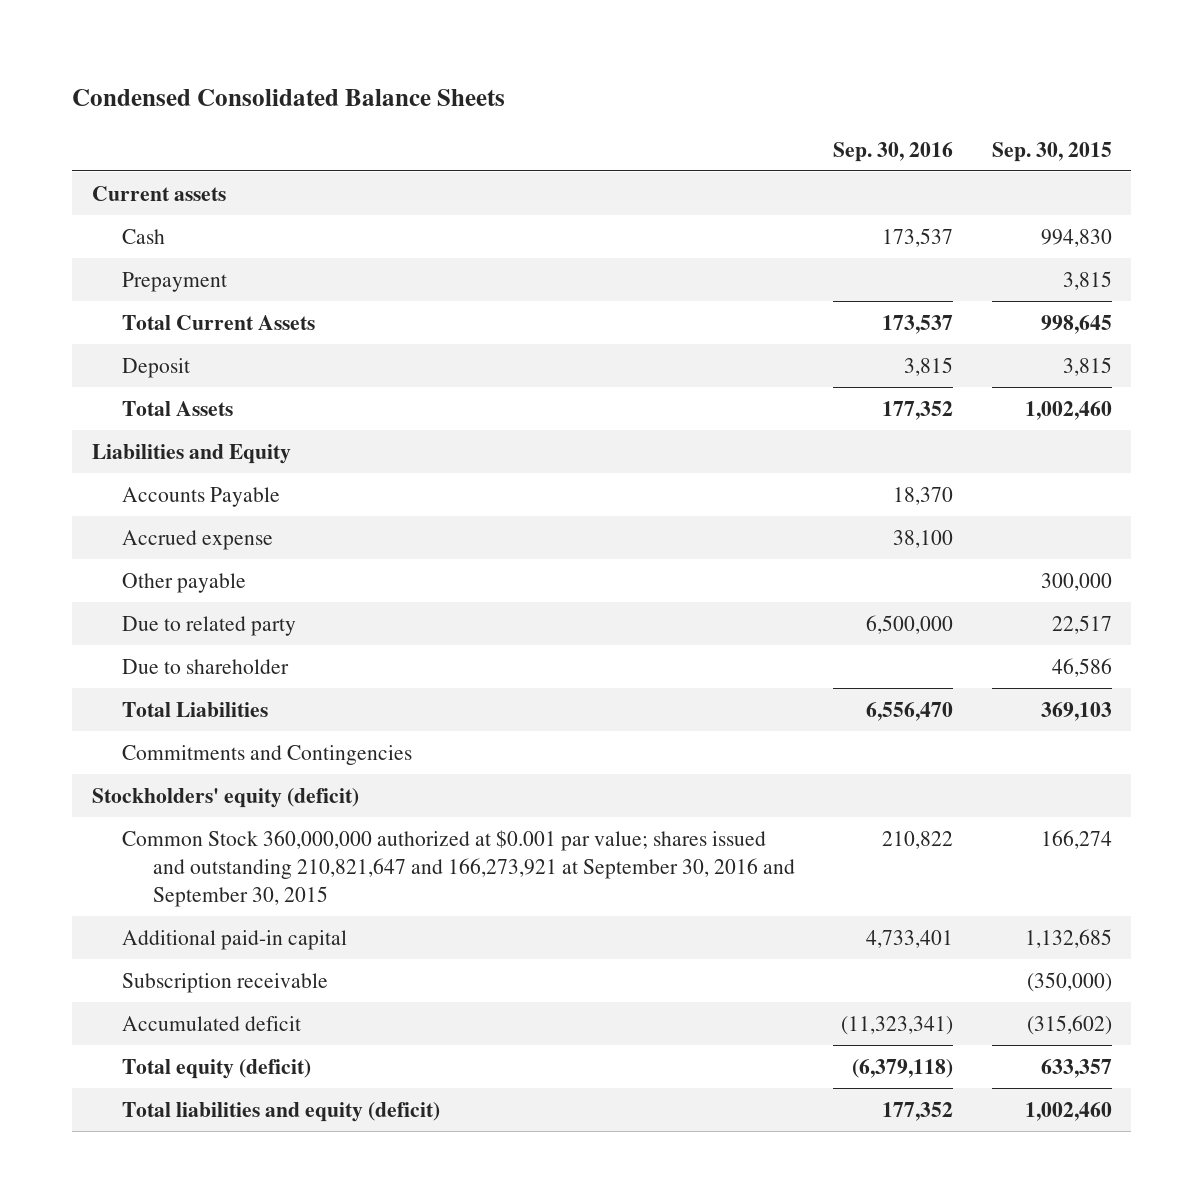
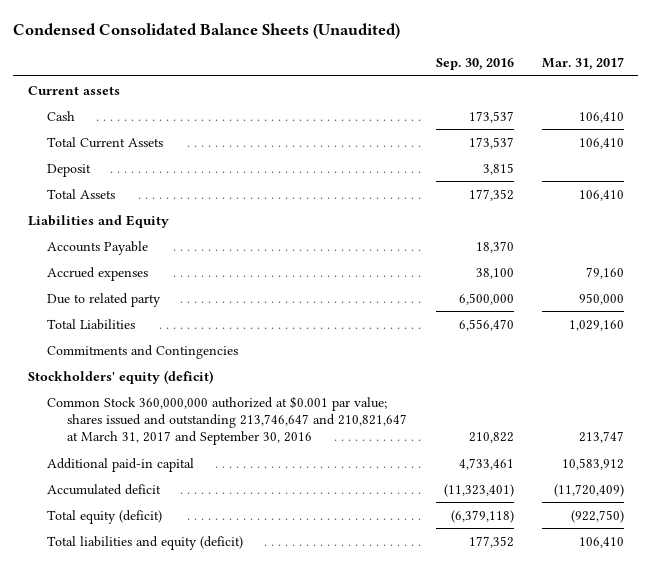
[72,89,506,107] Condensed Consolidated Balance Sheets -> [13,23,401,40] Condensed Consolidated Balance Sheets (Unaudited)
[991,141,1112,162] Sep. 30, 2015 -> none
none -> [542,57,625,71] Mar. 31, 2017
[122,271,228,292] Prepayment -> none
[122,572,247,593] Other payable -> none
[122,529,274,550] Accrued expense -> [47,266,149,281] Accrued expenses
[122,658,290,674] Due to shareholder -> none
[122,972,329,993] Subscription receivable -> none
[122,829,796,907] Common Stock 360,000,000 authorized at $0.001 par value; shares issued and outstanding 210,821,647 and 166,273,921 at September 30, 2016 and September 30, 2015 -> [47,395,408,446] Common Stock 360,000,000 authorized at $0.001 par value; shares issued and outstanding 213,746,647 and 210,821,647 at March 31, 2017 and September 30, 2016
[866,929,954,948] 4,733,401 -> [458,457,514,470] 4,733,461
[841,1015,954,1035] (11,323,341) -> [443,483,514,497] (11,323,401)

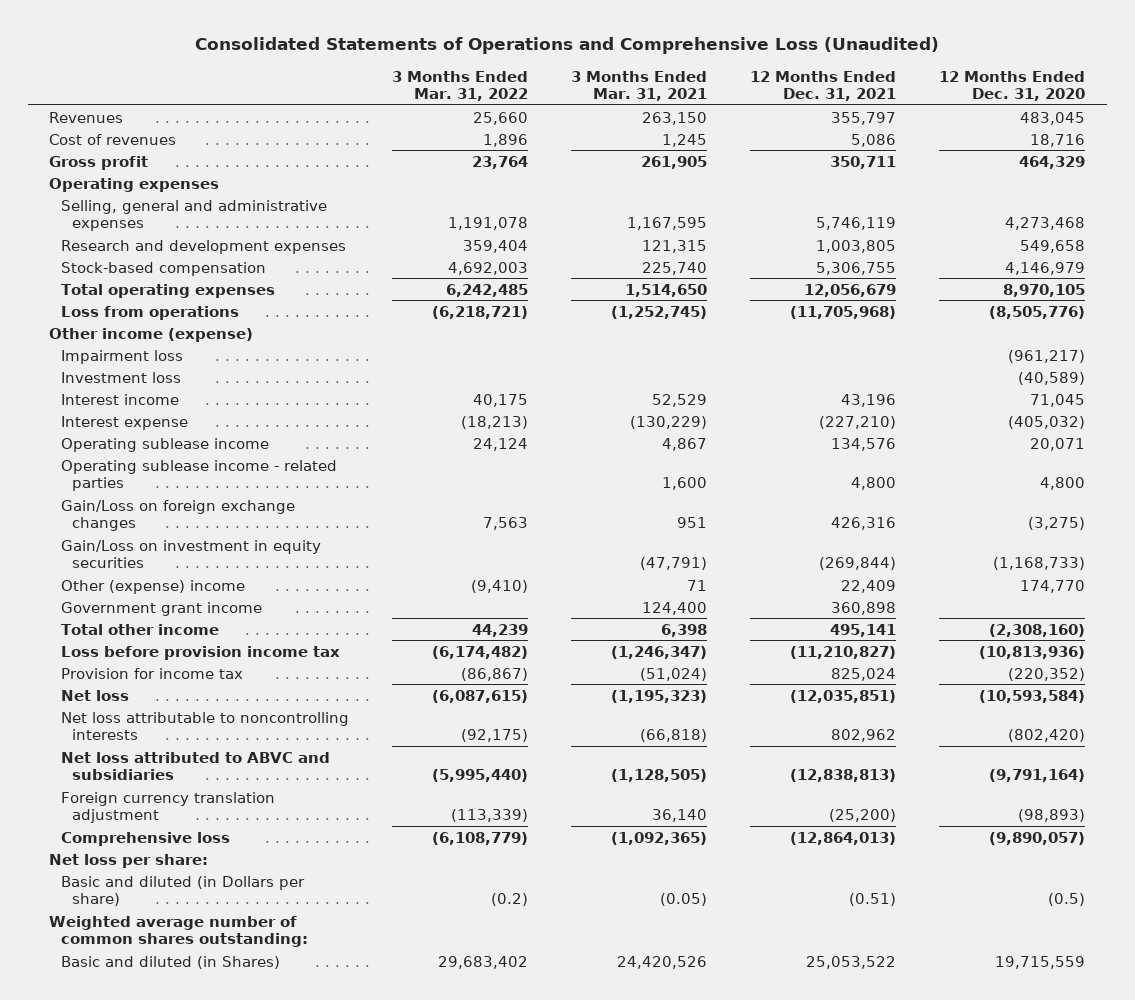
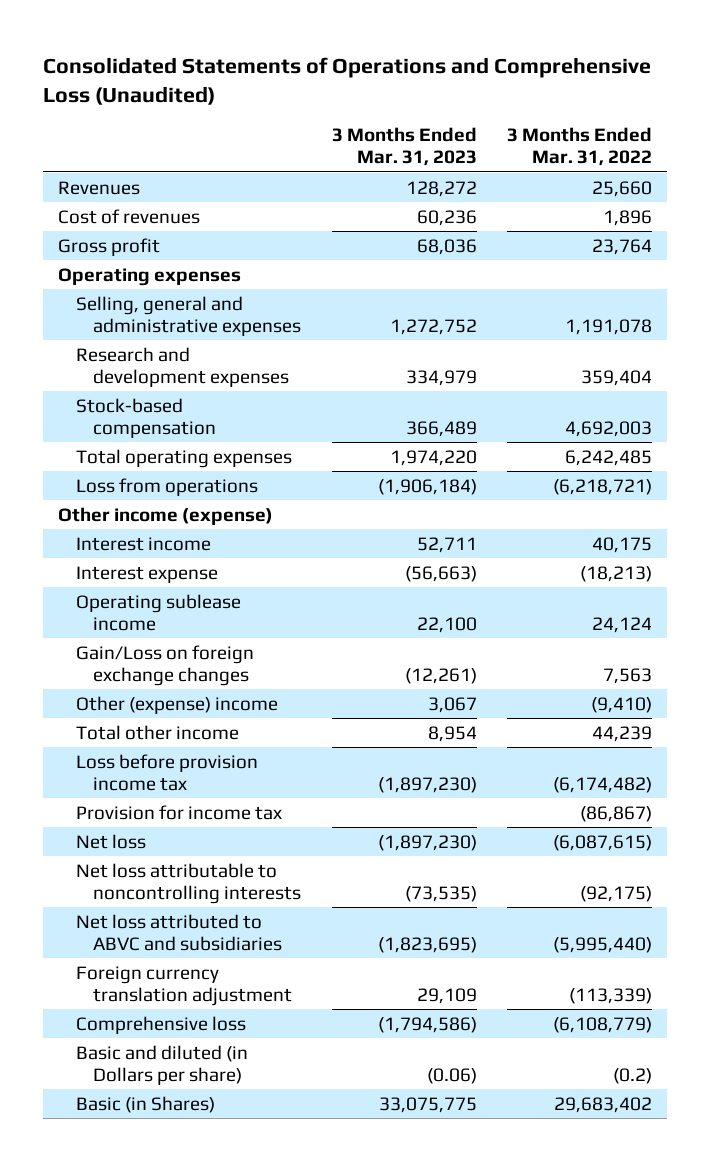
[570,70,707,101] 3 Months Ended Mar. 31, 2021 -> none
[750,70,897,101] 12 Months Ended Dec. 31, 2021 -> none
[939,70,1086,101] 12 Months Ended Dec. 31, 2020 -> none
none -> [331,127,477,167] 3 Months Ended Mar. 31, 2023
[60,349,183,364] Impairment loss -> none
[60,371,181,383] Investment loss -> none
[60,459,337,491] Operating sublease income - related parties -> none
[60,539,321,568] Gain/Loss on investment in equity securities -> none
[60,601,262,616] Government grant income -> none
[49,853,209,868] Net loss per share: -> none
[49,915,308,947] Weighted average number of common shares outstanding: -> none
[60,955,280,969] Basic and diluted (in Shares) -> [75,1095,215,1113] Basic (in Shares)

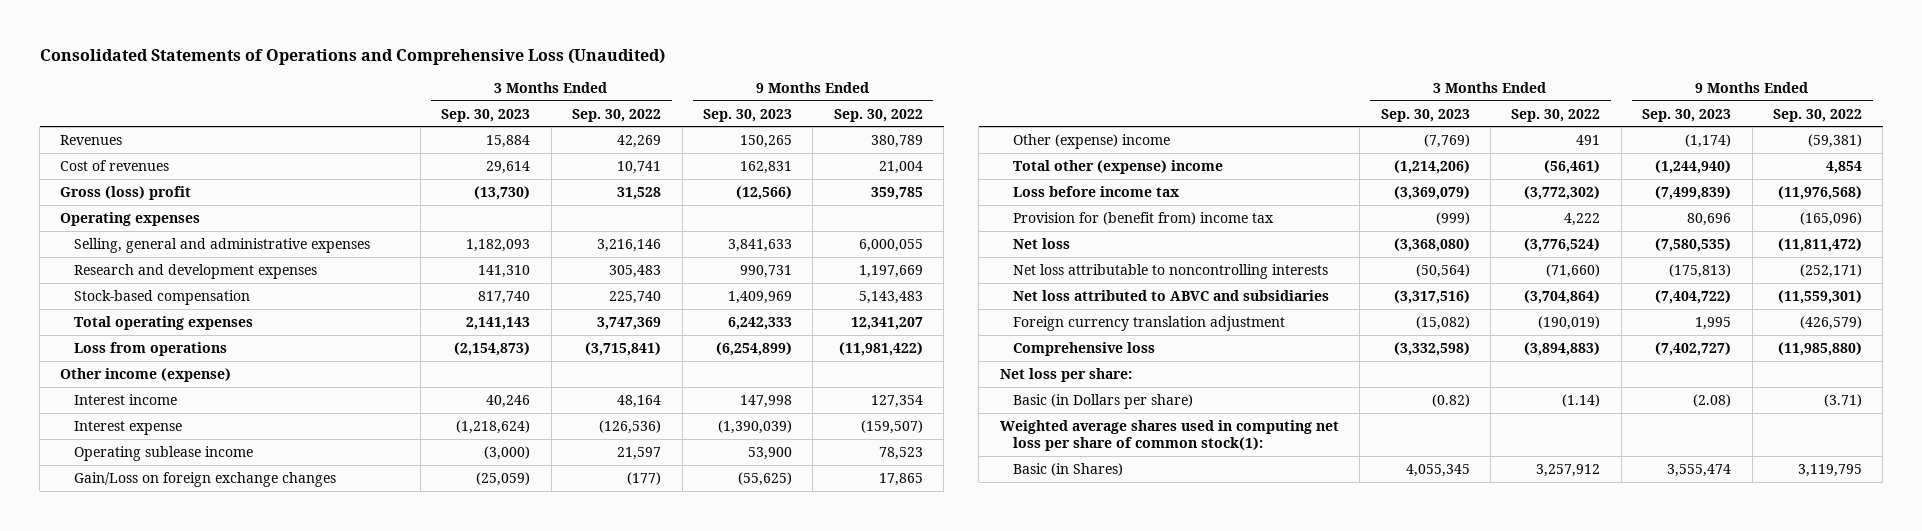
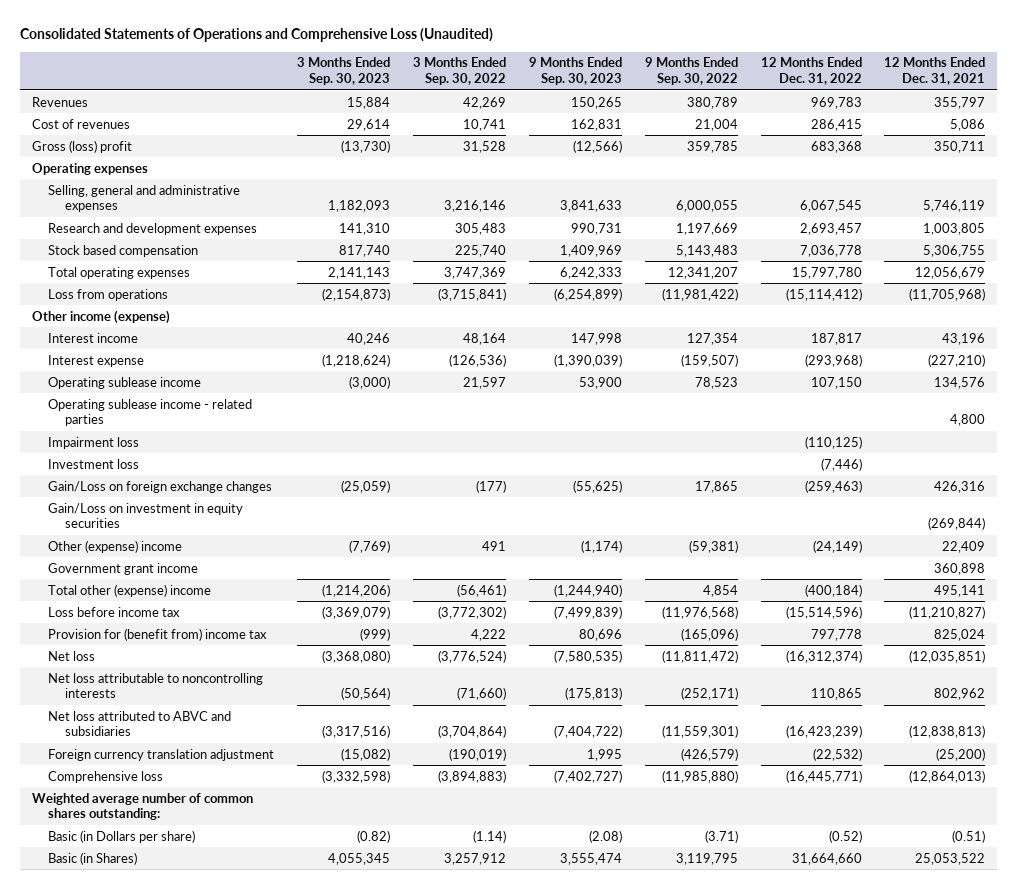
none -> [760,57,862,85] 12 Months Ended Dec. 31, 2022
none -> [884,57,986,85] 12 Months Ended Dec. 31, 2021
[73,289,250,305] Stock-based compensation -> [48,244,199,257] Stock based compensation
none -> [48,398,253,427] Operating sublease income - related parties
none -> [48,436,140,449] Impairment loss
none -> [48,458,140,469] Investment loss
none -> [48,502,244,529] Gain/Loss on investment in equity securities
none -> [48,562,199,575] Government grant income
[999,367,1132,382] Net loss per share: -> none
none -> [31,792,253,821] Weighted average number of common shares outstanding:
[999,419,1339,451] Weighted average shares used in computing net loss per share of common stock(1): -> none

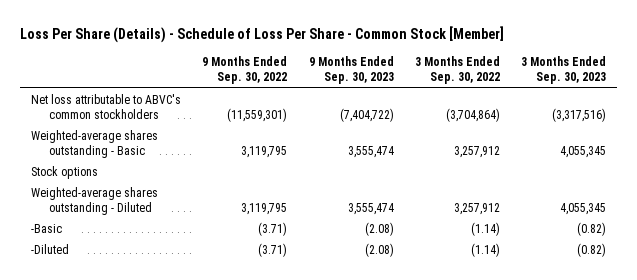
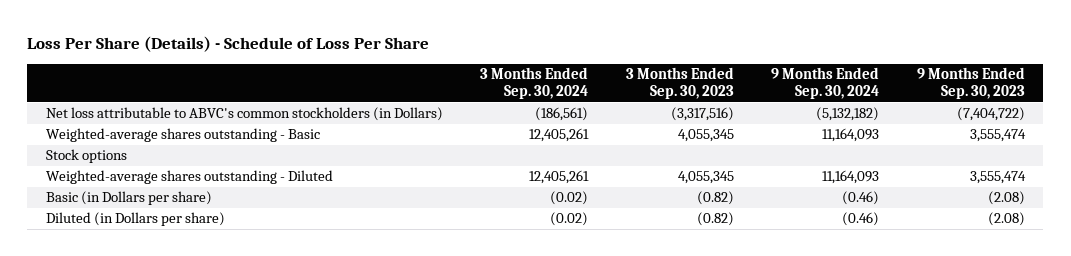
[20,26,505,44] Loss Per Share (Details) - Schedule of Loss Per Share - Common Stock [Member] -> [27,36,430,53] Loss Per Share (Details) - Schedule of Loss Per Share
[202,56,288,85] 9 Months Ended Sep. 30, 2022 -> none
[414,56,500,85] 3 Months Ended Sep. 30, 2022 -> none
none -> [480,66,589,99] 3 Months Ended Sep. 30, 2024
none -> [771,66,880,99] 9 Months Ended Sep. 30, 2024
[31,93,182,120] Net loss attributable to ABVC's common stockholders -> [45,107,443,122] Net loss attributable to ABVC's common stockholders (in Dollars)
[31,223,63,233] -Basic -> [45,191,212,206] Basic (in Dollars per share)
[31,243,70,254] -Diluted -> [45,212,225,227] Diluted (in Dollars per share)

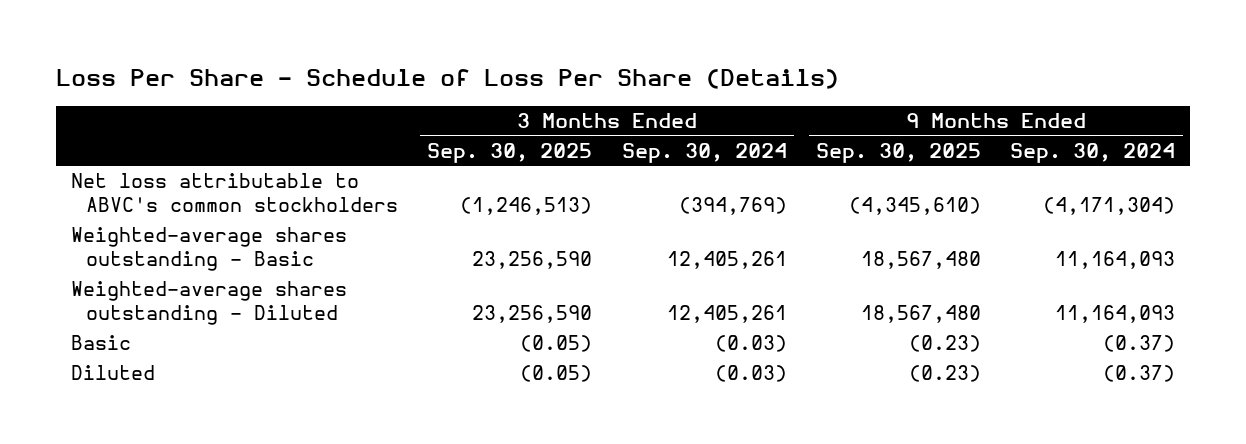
[27,36,430,53] Loss Per Share (Details) - Schedule of Loss Per Share -> [56,69,840,90] Loss Per Share - Schedule of Loss Per Share (Details)
[625,66,734,99] 3 Months Ended Sep. 30, 2023 -> none
[916,66,1025,99] 9 Months Ended Sep. 30, 2023 -> none
none -> [427,142,593,163] Sep. 30, 2025
none -> [815,142,981,163] Sep. 30, 2025
[45,107,443,122] Net loss attributable to ABVC's common stockholders (in Dollars) -> [70,173,398,213] Net loss attributable to ABVC's common stockholders
[535,107,589,122] (186,561) -> [678,197,787,216] (394,769)
[816,107,880,122] (5,132,182) -> [1043,197,1176,216] (4,171,304)
[45,149,127,164] Stock options -> none
[45,191,212,206] Basic (in Dollars per share) -> [70,335,131,351] Basic
[550,191,589,206] (0.02) -> [714,335,787,353] (0.03)
[842,191,880,206] (0.46) -> [1103,335,1176,353] (0.37)
[45,212,225,227] Diluted (in Dollars per share) -> [70,365,155,381] Diluted
[550,212,589,227] (0.02) -> [714,365,787,383] (0.03)
[842,212,880,227] (0.46) -> [1103,365,1176,383] (0.37)

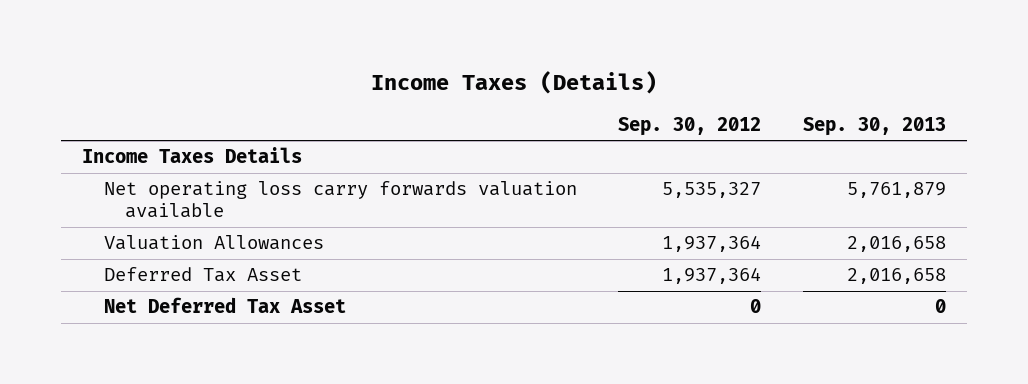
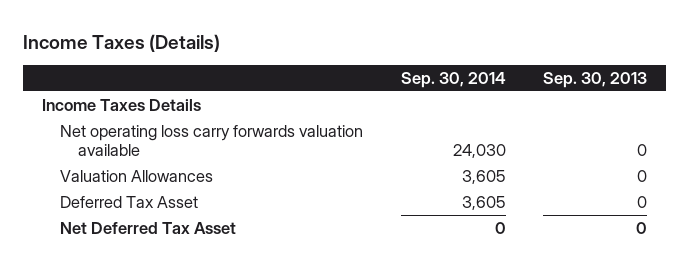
[618,116,762,136] Sep. 30, 2012 -> none
none -> [400,71,506,88] Sep. 30, 2014
[847,182,947,199] 5,761,879 -> [637,143,648,156] 0
[847,236,947,253] 2,016,658 -> [637,169,648,182] 0
[847,268,947,285] 2,016,658 -> [637,195,648,208] 0

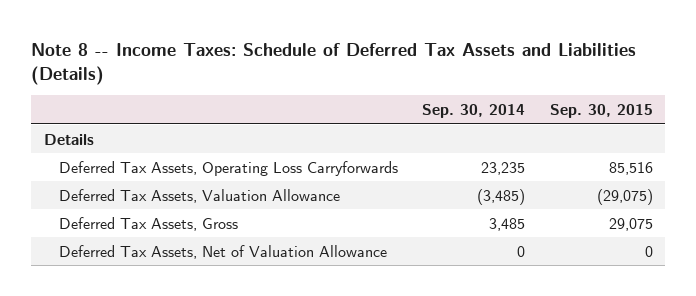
[23,33,221,52] Income Taxes (Details) -> [31,42,637,85] Note 8 -- Income Taxes: Schedule of Deferred Tax Assets and Liabilities (Details)
[543,71,648,88] Sep. 30, 2013 -> none
none -> [549,104,653,119] Sep. 30, 2015
[42,98,202,111] Income Taxes Details -> none
[60,124,364,156] Net operating loss carry forwards valuation available -> none
[60,169,214,182] Valuation Allowances -> none
none -> [43,133,94,145] Details
none -> [58,160,398,176] Deferred Tax Assets, Operating Loss Carryforwards
none -> [58,188,340,203] Deferred Tax Assets, Valuation Allowance
[60,195,199,208] Deferred Tax Asset -> [58,216,238,231] Deferred Tax Assets, Gross
[461,195,506,210] 3,605 -> [489,217,526,231] 3,485
[60,221,237,234] Net Deferred Tax Asset -> [58,244,387,259] Deferred Tax Assets, Net of Valuation Allowance

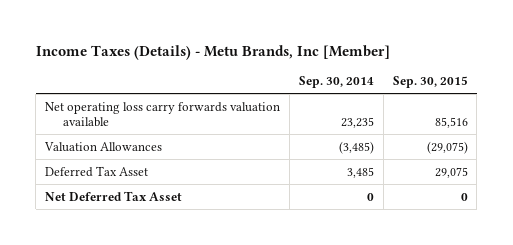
[31,42,637,85] Note 8 -- Income Taxes: Schedule of Deferred Tax Assets and Liabilities (Details) -> [35,44,390,60] Income Taxes (Details) - Metu Brands, Inc [Member]
[43,133,94,145] Details -> none
[58,160,398,176] Deferred Tax Assets, Operating Loss Carryforwards -> [45,101,281,127] Net operating loss carry forwards valuation available
[58,188,340,203] Deferred Tax Assets, Valuation Allowance -> [44,141,163,152] Valuation Allowances
[58,216,238,231] Deferred Tax Assets, Gross -> [45,165,149,177] Deferred Tax Asset
[58,244,387,259] Deferred Tax Assets, Net of Valuation Allowance -> [45,190,183,201] Net Deferred Tax Asset

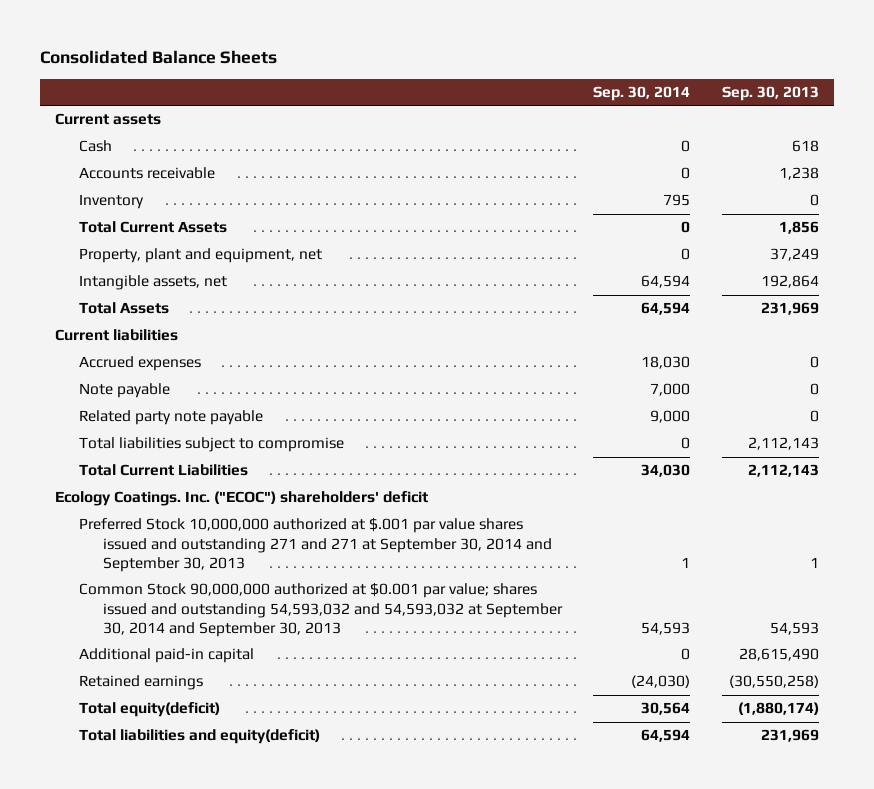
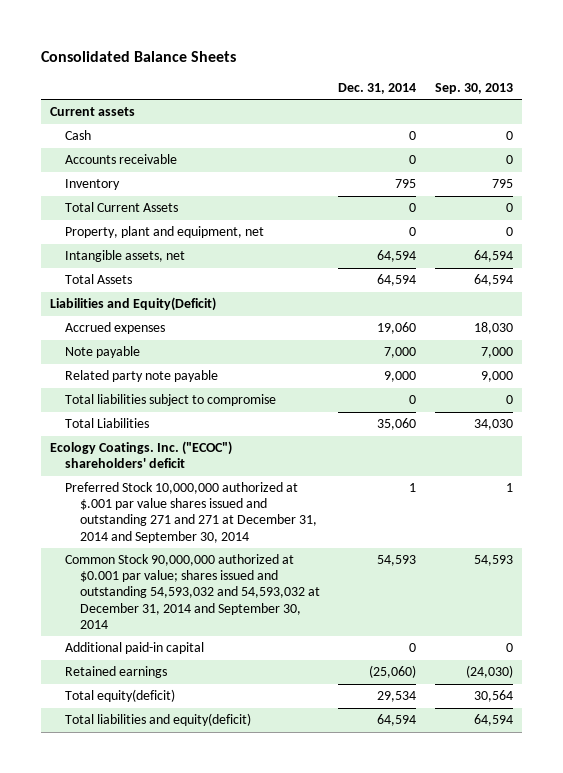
[593,86,691,102] Sep. 30, 2014 -> none
none -> [338,82,417,94] Dec. 31, 2014
[55,329,179,342] Current liabilities -> none
[791,140,819,153] 618 -> [505,131,513,141] 0
[778,167,819,181] 1,238 -> [505,155,513,165] 0
[809,194,819,207] 0 -> [491,179,513,189] 795
[778,221,819,235] 1,856 -> [505,203,513,213] 0
[769,248,819,262] 37,249 -> [505,227,513,237] 0
[760,275,819,289] 192,864 -> [473,250,513,263] 64,594
[760,302,819,316] 231,969 -> [473,274,513,287] 64,594
none -> [50,297,217,312] Liabilities and Equity(Deficit)
[809,356,819,369] 0 -> [473,322,513,335] 18,030
[809,383,819,396] 0 -> [480,347,513,359] 7,000
[809,410,819,423] 0 -> [480,371,513,383] 9,000
[747,437,819,451] 2,112,143 -> [505,395,513,405] 0
[78,464,248,477] Total Current Liabilities -> [65,418,150,429] Total Liabilities
[747,464,819,478] 2,112,143 -> [473,419,513,431] 34,030
[78,518,552,573] Preferred Stock 10,000,000 authorized at $.001 par value shares issued and outstanding 271 and 271 at September 30, 2014 and September 30, 2013 -> [65,482,318,543] Preferred Stock 10,000,000 authorized at $.001 par value shares issued and outstanding 271 and 271 at December 31, 2014 and September 30, 2014
[78,583,563,638] Common Stock 90,000,000 authorized at $0.001 par value; shares issued and outstanding 54,593,032 and 54,593,032 at September 30, 2014 and September 30, 2013 -> [65,554,321,629] Common Stock 90,000,000 authorized at $0.001 par value; shares issued and outstanding 54,593,032 and 54,593,032 at December 31, 2014 and September 30, 2014
[738,648,819,662] 28,615,490 -> [505,643,513,653] 0
[728,675,819,689] (30,550,258) -> [465,665,513,679] (24,030)
[737,702,819,716] (1,880,174) -> [473,690,513,703] 30,564
[760,729,819,743] 231,969 -> [473,714,513,727] 64,594

